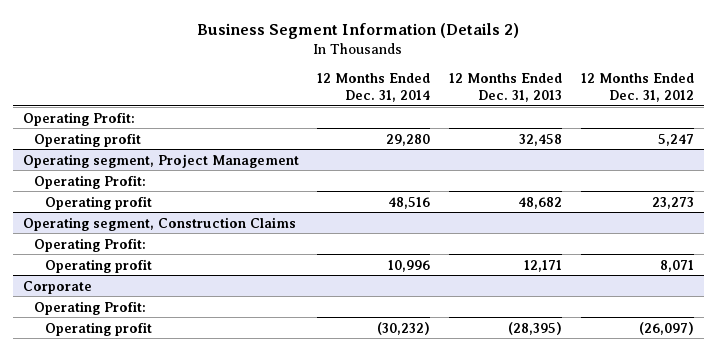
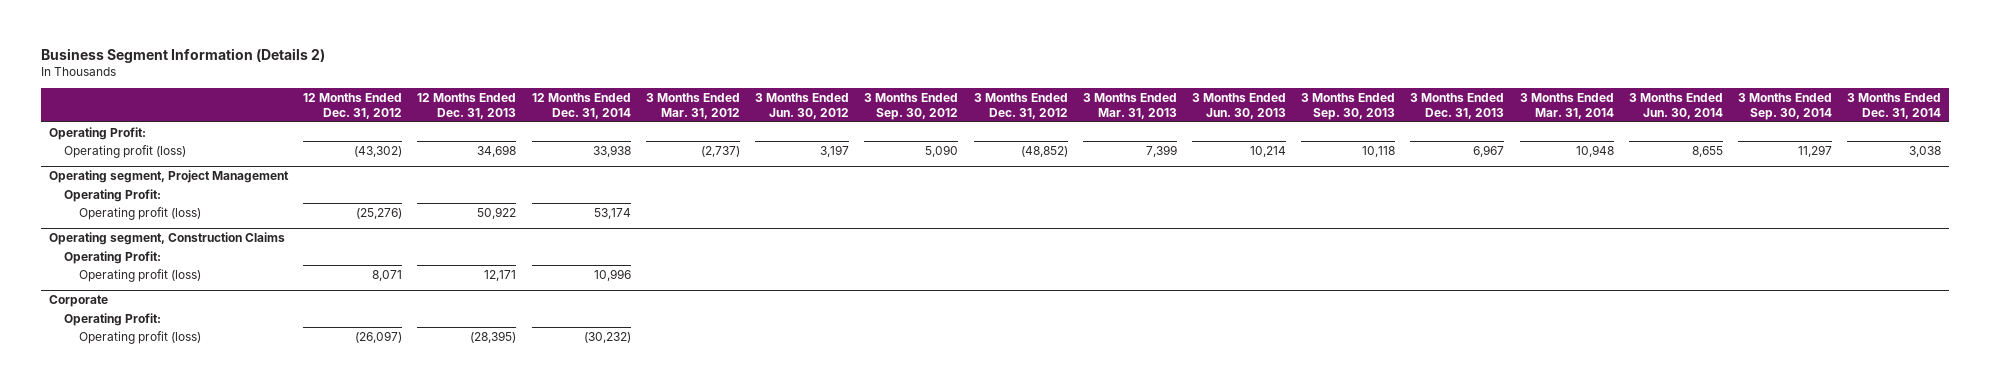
none -> [645,92,740,120] 3 Months Ended Mar. 31, 2012
none -> [755,92,850,120] 3 Months Ended Jun. 30, 2012
none -> [864,92,959,121] 3 Months Ended Sep. 30, 2012
none -> [973,92,1068,120] 3 Months Ended Dec. 31, 2012
none -> [1082,92,1177,120] 3 Months Ended Mar. 31, 2013
none -> [1191,92,1286,120] 3 Months Ended Jun. 30, 2013
none -> [1301,92,1396,121] 3 Months Ended Sep. 30, 2013
none -> [1410,92,1505,120] 3 Months Ended Dec. 31, 2013
none -> [1519,92,1614,120] 3 Months Ended Mar. 31, 2014
none -> [1628,92,1723,120] 3 Months Ended Jun. 30, 2014
none -> [1738,92,1833,121] 3 Months Ended Sep. 30, 2014
none -> [1847,92,1942,120] 3 Months Ended Dec. 31, 2014
[33,132,141,147] Operating profit -> [64,144,187,158] Operating profit (loss)
[386,133,431,146] 29,280 -> [592,144,631,157] 33,938
[519,133,563,146] 32,458 -> [477,144,517,157] 34,698
[658,133,695,146] 5,247 -> [354,145,403,157] (43,302)
[45,195,153,210] Operating profit -> [79,206,202,220] Operating profit (loss)
[388,196,431,209] 48,516 -> [593,207,631,219] 53,174
[518,196,563,209] 48,682 -> [477,206,517,219] 50,922
[652,196,695,209] 23,273 -> [356,207,403,219] (25,276)
[45,258,153,273] Operating profit -> [79,268,202,282] Operating profit (loss)
[45,321,153,336] Operating profit -> [79,330,202,344] Operating profit (loss)

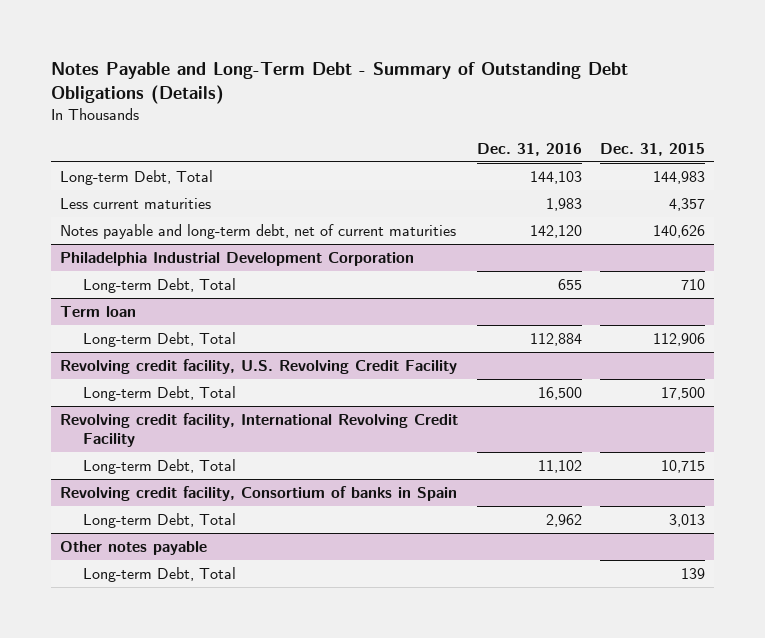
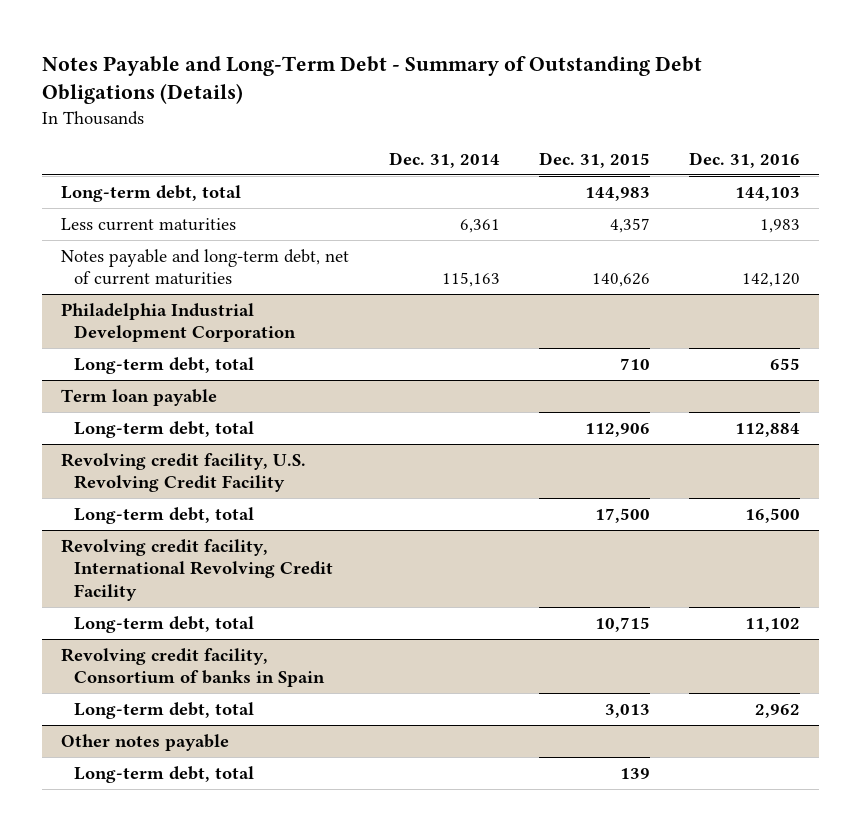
none -> [388,151,500,168] Dec. 31, 2014
[60,169,214,185] Long-term Debt, Total -> [61,184,242,202] Long-term debt, total
[82,277,236,293] Long-term Debt, Total -> [74,356,255,374] Long-term debt, total
[60,305,137,317] Term loan -> [61,388,218,406] Term loan payable
[82,331,236,347] Long-term Debt, Total -> [74,420,255,438] Long-term debt, total
[82,385,236,401] Long-term Debt, Total -> [74,506,255,524] Long-term debt, total
[82,458,236,474] Long-term Debt, Total -> [74,615,255,633] Long-term debt, total
[82,512,236,528] Long-term Debt, Total -> [74,701,255,719] Long-term debt, total
[82,566,236,582] Long-term Debt, Total -> [74,765,255,783] Long-term debt, total

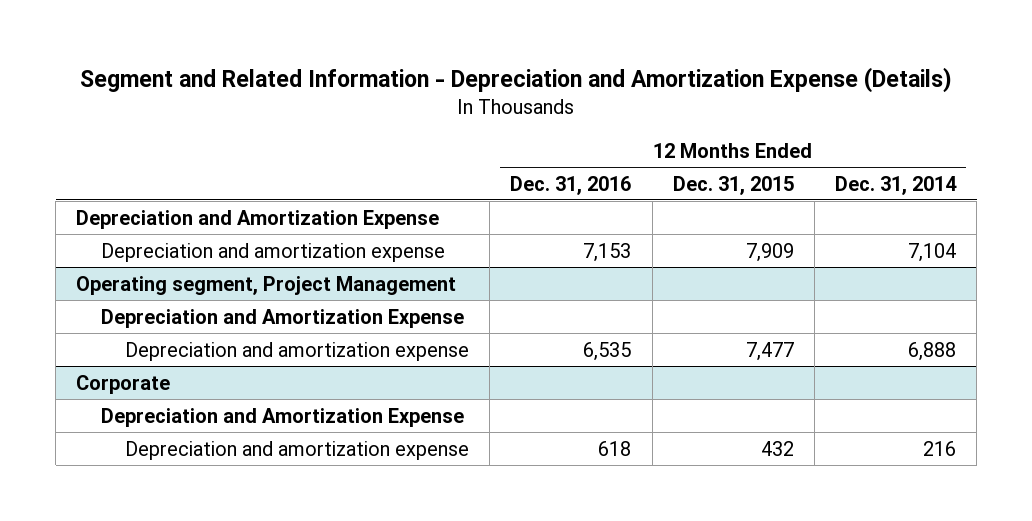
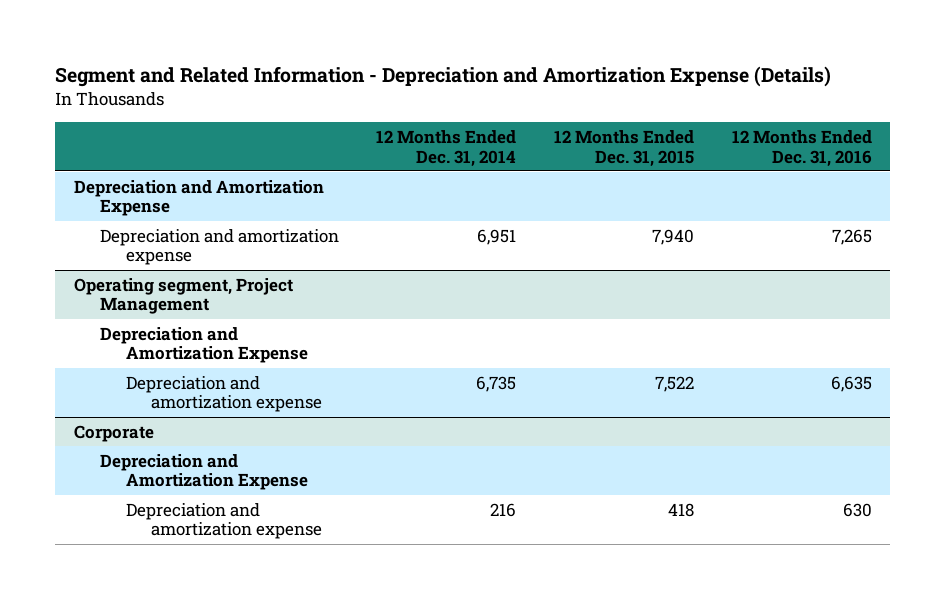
[583,242,632,262] 7,153 -> [831,228,872,245] 7,265
[745,242,794,262] 7,909 -> [652,228,695,245] 7,940
[908,242,957,262] 7,104 -> [477,228,517,245] 6,951
[583,341,632,361] 6,535 -> [830,375,872,392] 6,635
[745,341,794,361] 7,477 -> [655,375,695,392] 7,522
[908,341,957,361] 6,888 -> [476,375,517,392] 6,735
[598,440,632,456] 618 -> [842,502,872,517] 630
[760,440,794,456] 432 -> [668,502,695,517] 418

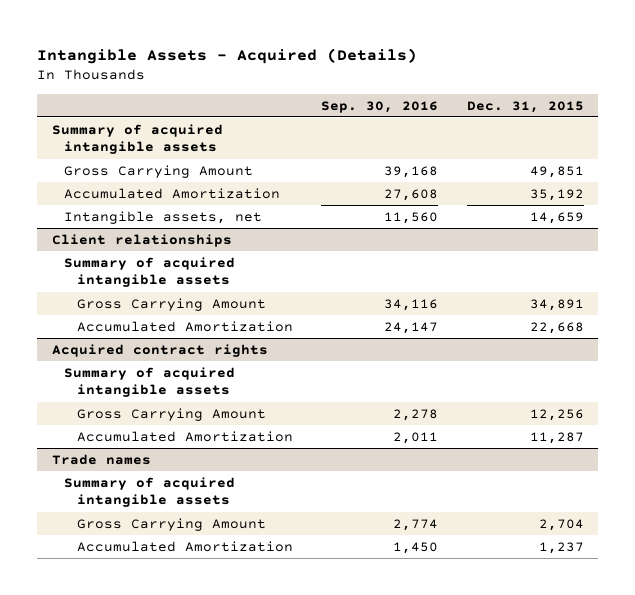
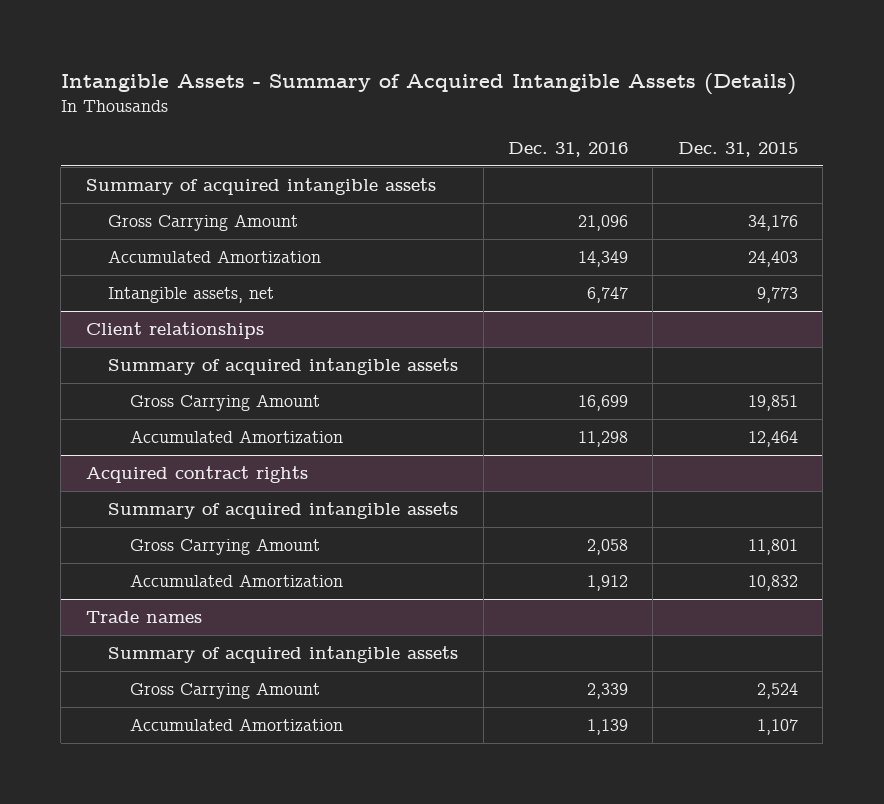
[37,47,418,64] Intangible Assets - Acquired (Details) -> [60,73,796,96] Intangible Assets - Summary of Acquired Intangible Assets (Details)
[321,100,439,113] Sep. 30, 2016 -> none
none -> [508,141,629,157] Dec. 31, 2016
[529,165,584,178] 49,851 -> [747,215,798,232] 34,176
[529,188,584,201] 35,192 -> [747,251,798,268] 24,403
[529,211,584,224] 14,659 -> [756,287,798,304] 9,773
[529,298,584,311] 34,891 -> [747,395,798,412] 19,851
[529,321,584,334] 22,668 -> [747,431,798,448] 12,464
[529,408,584,421] 12,256 -> [747,539,798,556] 11,801
[529,431,584,444] 11,287 -> [747,575,798,592] 10,832
[538,518,584,531] 2,704 -> [756,683,798,700] 2,524
[538,541,584,554] 1,237 -> [756,719,798,736] 1,107

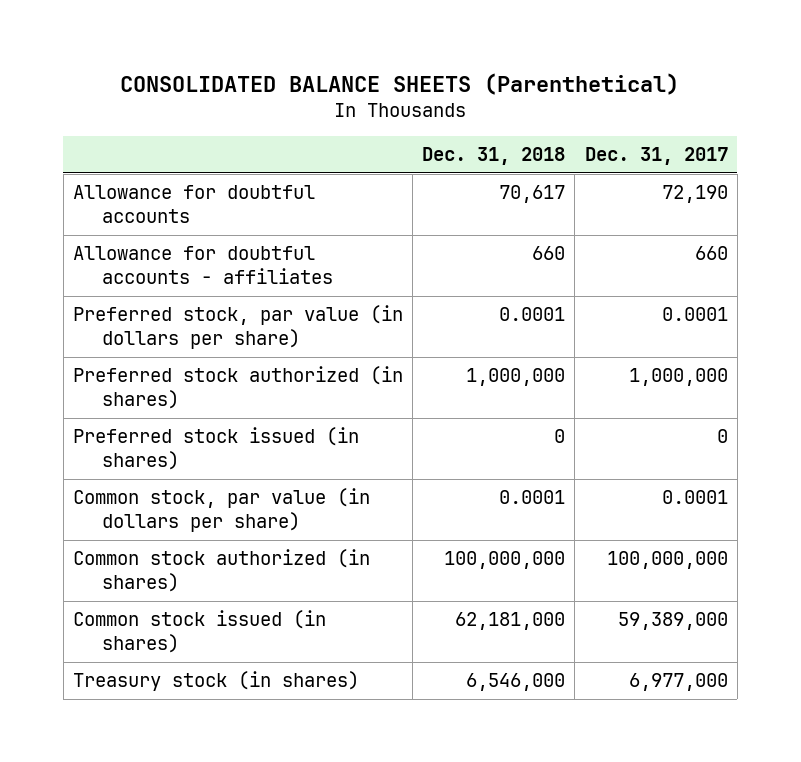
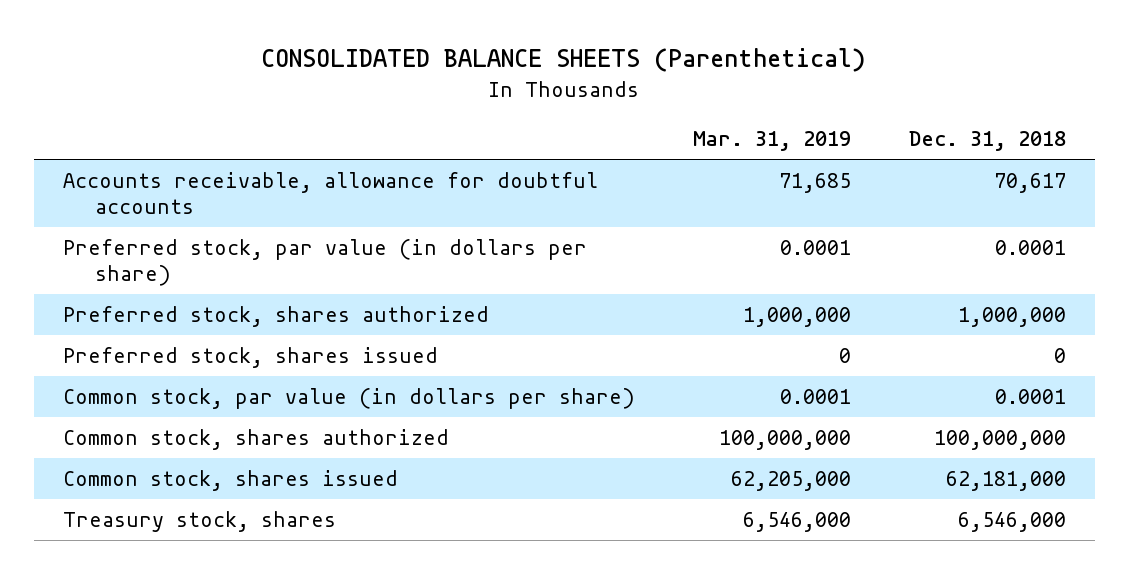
[584,147,728,166] Dec. 31, 2017 -> none
none -> [692,131,851,152] Mar. 31, 2019
[73,246,334,284] Allowance for doubtful accounts - affiliates -> none
[73,185,316,223] Allowance for doubtful accounts -> [62,171,598,214] Accounts receivable, allowance for doubtful accounts
[73,366,404,409] Preferred stock authorized (in shares) -> [62,305,489,327] Preferred stock, shares authorized
[73,427,360,470] Preferred stock issued (in shares) -> [62,346,438,368] Preferred stock, shares issued
[73,549,371,592] Common stock authorized (in shares) -> [62,428,449,450] Common stock, shares authorized
[73,610,327,653] Common stock issued (in shares) -> [62,469,398,491] Common stock, shares issued
[73,671,360,692] Treasury stock (in shares) -> [62,510,336,532] Treasury stock, shares

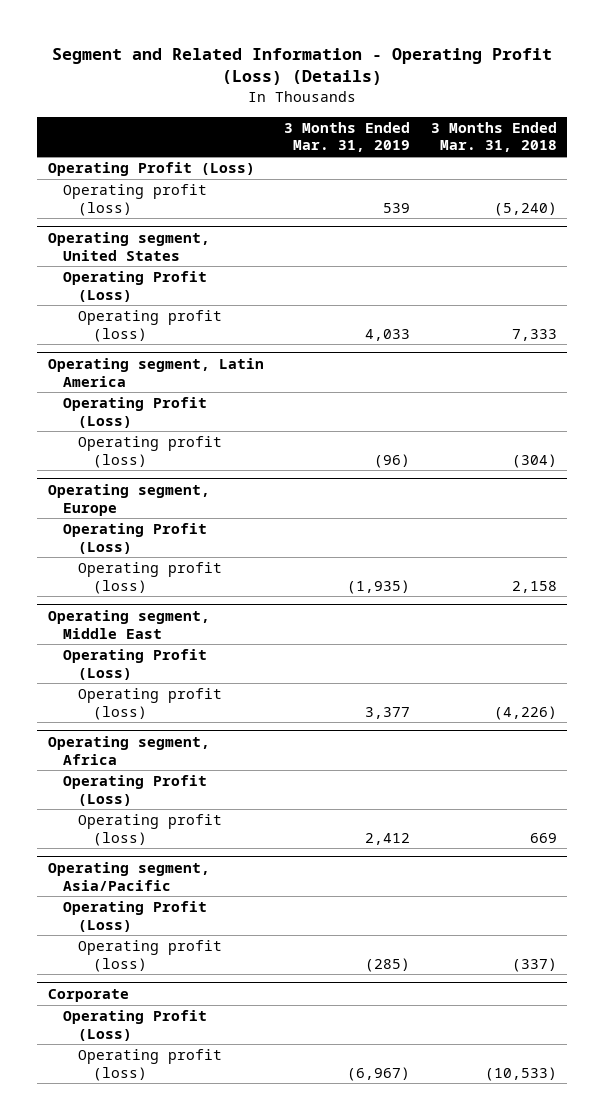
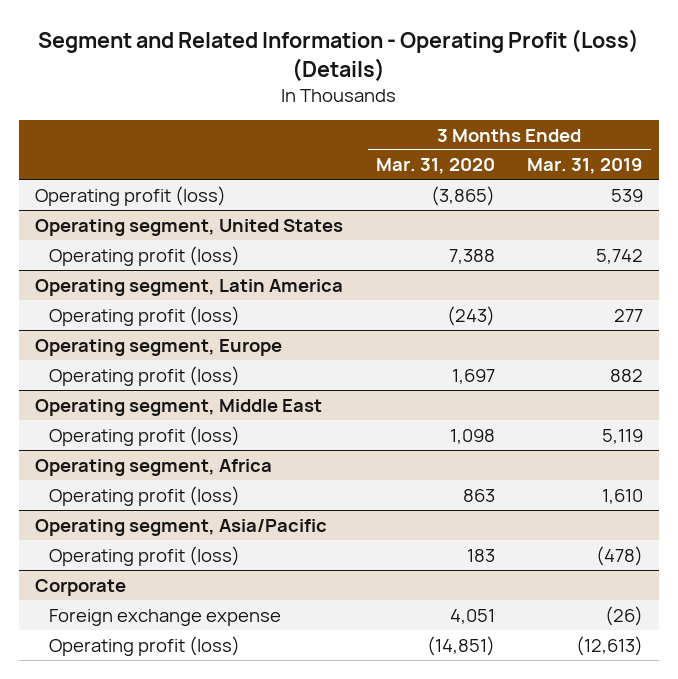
[430,121,557,153] 3 Months Ended Mar. 31, 2018 -> none
none -> [375,158,495,175] Mar. 31, 2020
[47,162,255,177] Operating Profit (Loss) -> none
[62,271,207,302] Operating Profit (Loss) -> none
[365,328,411,341] 4,033 -> [596,248,644,264] 5,742
[62,397,207,428] Operating Profit (Loss) -> none
[374,453,411,468] (96) -> [614,308,644,322] 277
[62,523,207,554] Operating Profit (Loss) -> none
[347,579,411,594] (1,935) -> [610,368,644,382] 882
[62,649,207,680] Operating Profit (Loss) -> none
[365,706,411,719] 3,377 -> [602,428,644,444] 5,119
[62,775,207,806] Operating Profit (Loss) -> none
[365,832,411,845] 2,412 -> [602,488,644,504] 1,610
[62,901,207,932] Operating Profit (Loss) -> none
[365,957,411,972] (285) -> [596,545,644,566] (478)
[62,1010,207,1041] Operating Profit (Loss) -> none
none -> [49,608,282,626] Foreign exchange expense
[347,1066,411,1081] (6,967) -> [576,635,644,656] (12,613)

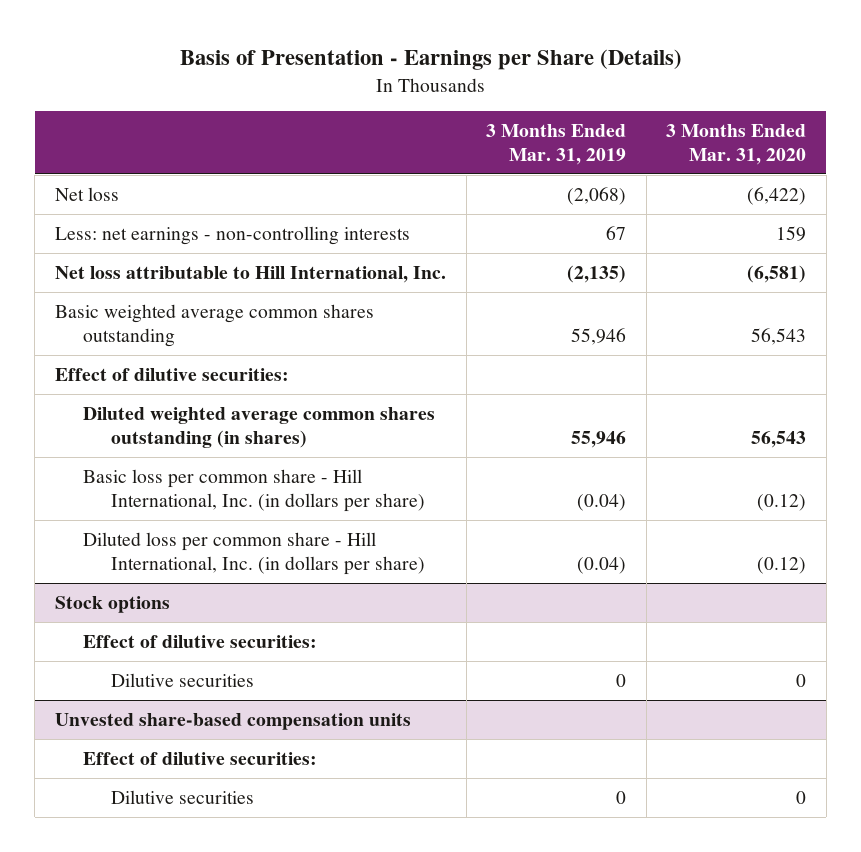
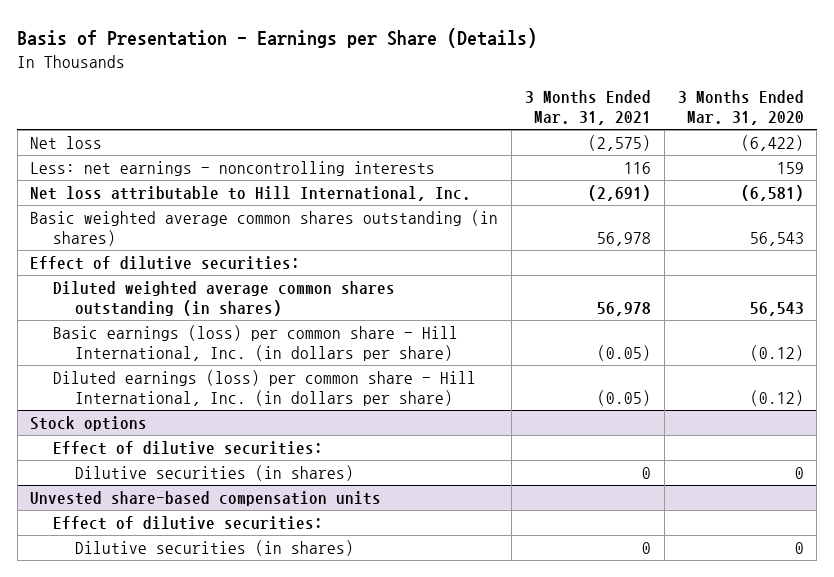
[486,123,627,166] 3 Months Ended Mar. 31, 2019 -> none
none -> [524,89,651,126] 3 Months Ended Mar. 31, 2021
[54,225,410,245] Less: net earnings - non-controlling interests -> [30,160,436,176] Less: net earnings - noncontrolling interests
[54,303,374,348] Basic weighted average common shares outstanding -> [30,209,499,247] Basic weighted average common shares outstanding (in shares)
[82,468,425,513] Basic loss per common share - Hill International, Inc. (in dollars per share) -> [52,324,458,362] Basic earnings (loss) per common share - Hill International, Inc. (in dollars per share)
[82,531,425,576] Diluted loss per common share - Hill International, Inc. (in dollars per share) -> [52,369,476,407] Diluted earnings (loss) per common share - Hill International, Inc. (in dollars per share)
[110,672,254,687] Dilutive securities -> [75,464,355,481] Dilutive securities (in shares)
[110,789,254,804] Dilutive securities -> [75,539,355,556] Dilutive securities (in shares)

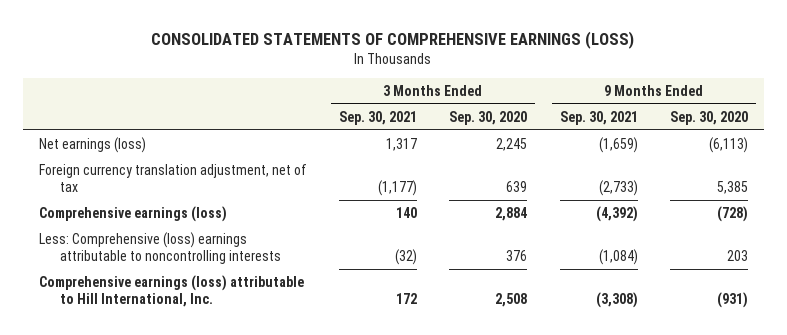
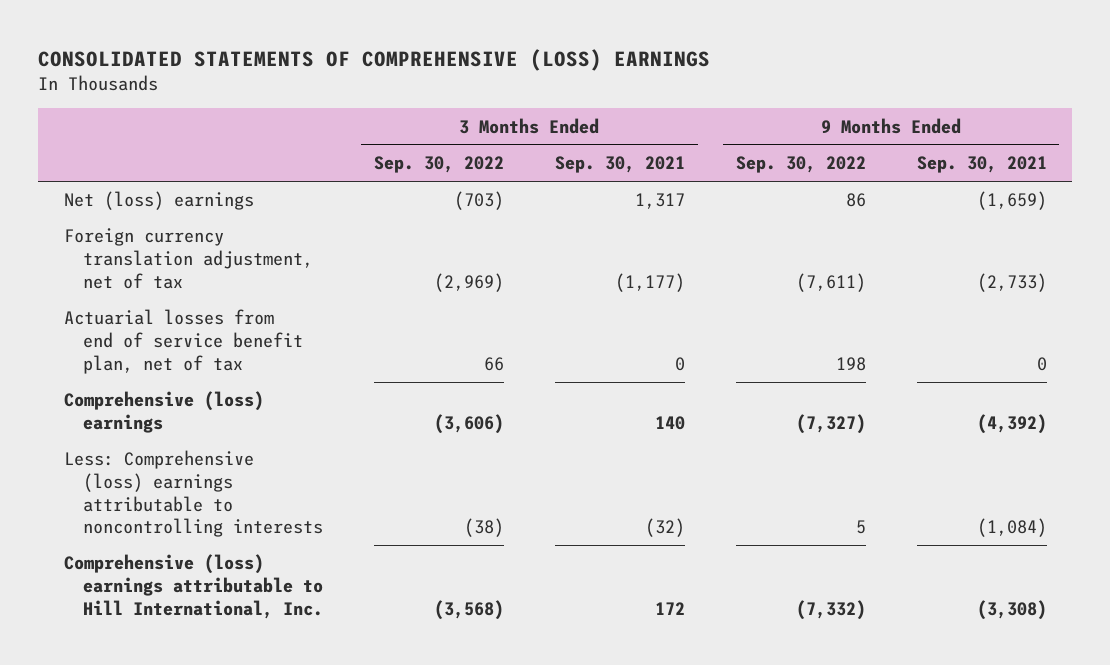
[151,30,635,49] CONSOLIDATED STATEMENTS OF COMPREHENSIVE EARNINGS (LOSS) -> [38,49,711,72] CONSOLIDATED STATEMENTS OF COMPREHENSIVE (LOSS) EARNINGS
[449,110,528,125] Sep. 30, 2020 -> none
[669,110,748,125] Sep. 30, 2020 -> none
none -> [374,156,505,174] Sep. 30, 2022
none -> [735,156,866,174] Sep. 30, 2022
[39,136,147,153] Net earnings (loss) -> [63,191,254,211] Net (loss) earnings
none -> [63,309,304,374] Actuarial losses from end of service benefit plan, net of tax
[39,205,228,222] Comprehensive earnings (loss) -> [63,391,264,434] Comprehensive (loss) earnings
[39,274,305,307] Comprehensive earnings (loss) attributable to Hill International, Inc. -> [63,554,324,619] Comprehensive (loss) earnings attributable to Hill International, Inc.

